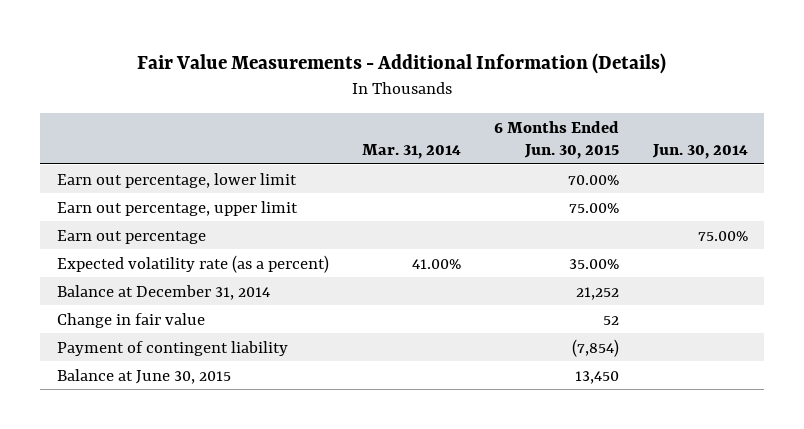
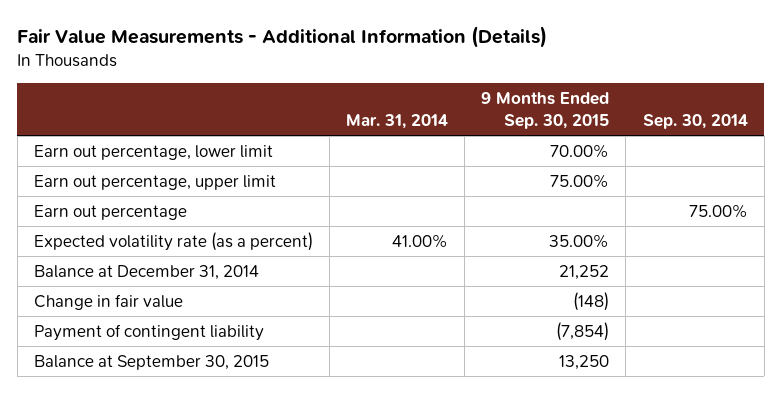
[494,120,620,159] 6 Months Ended Jun. 30, 2015 -> none
[651,143,748,159] Jun. 30, 2014 -> none
none -> [481,91,610,129] 9 Months Ended Sep. 30, 2015
none -> [642,113,748,129] Sep. 30, 2014
[56,368,231,384] Balance at June 30, 2015 -> [33,354,269,370] Balance at September 30, 2015

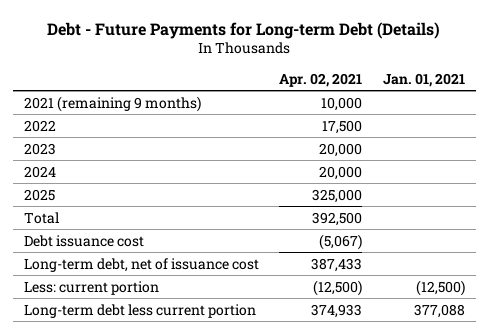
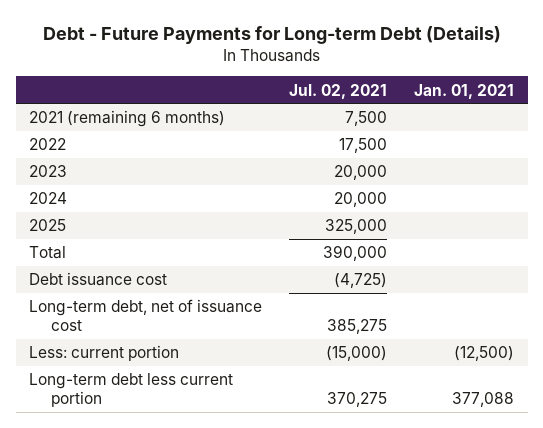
[279,72,363,87] Apr. 02, 2021 -> none
none -> [289,83,388,99] Jul. 02, 2021
[23,95,201,112] 2021 (remaining 9 months) -> [29,110,226,128] 2021 (remaining 6 months)

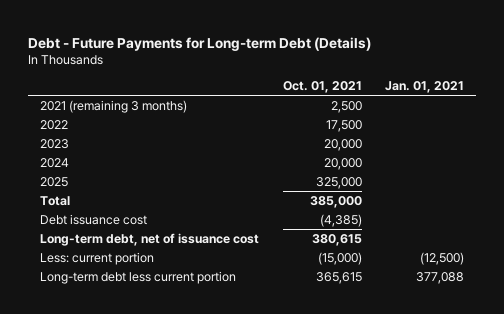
[289,83,388,99] Jul. 02, 2021 -> none
none -> [282,81,362,94] Oct. 01, 2021
[29,110,226,128] 2021 (remaining 6 months) -> [40,99,188,113] 2021 (remaining 3 months)

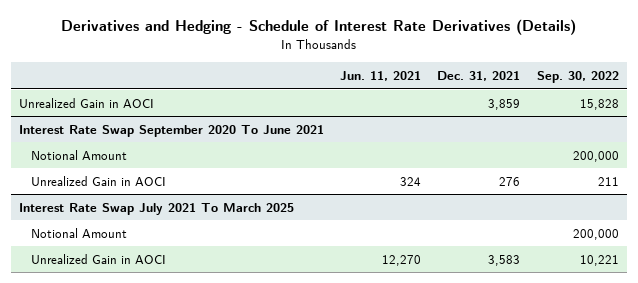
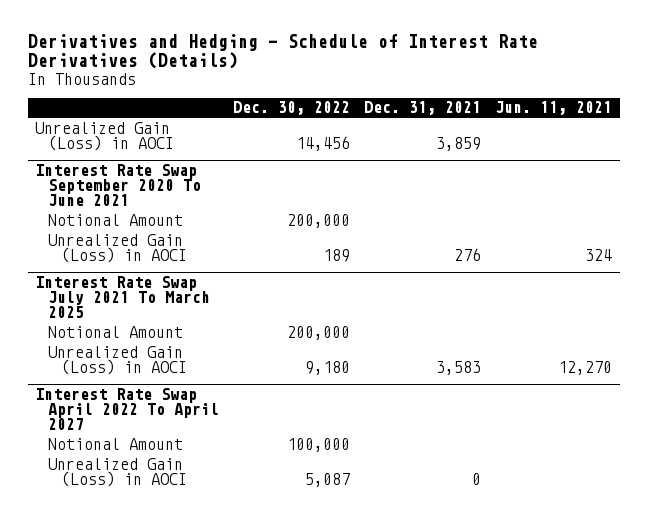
[536,71,619,84] Sep. 30, 2022 -> none
none -> [233,101,351,116] Dec. 30, 2022
[19,97,155,108] Unrealized Gain in AOCI -> [34,121,175,151] Unrealized Gain (Loss) in AOCI
[30,175,166,186] Unrealized Gain in AOCI -> [48,233,188,263] Unrealized Gain (Loss) in AOCI
[30,253,166,264] Unrealized Gain in AOCI -> [48,345,188,375] Unrealized Gain (Loss) in AOCI
none -> [34,388,220,431] Interest Rate Swap April 2022 To April 2027
none -> [48,437,184,450] Notional Amount
none -> [48,457,188,487] Unrealized Gain (Loss) in AOCI

